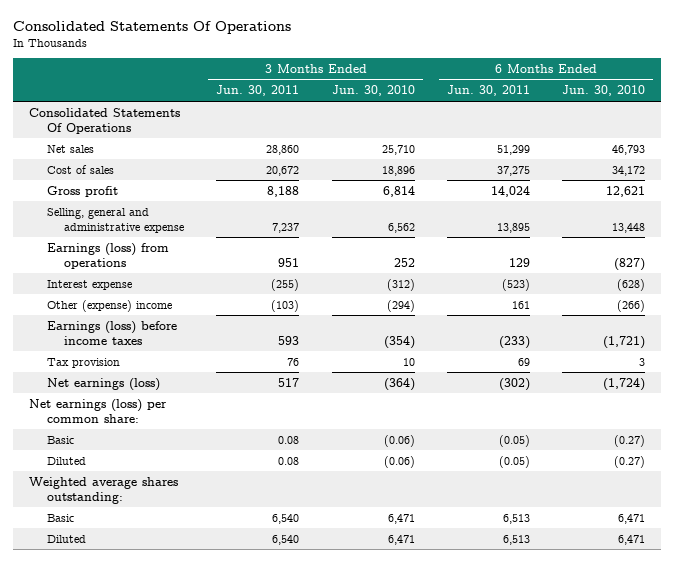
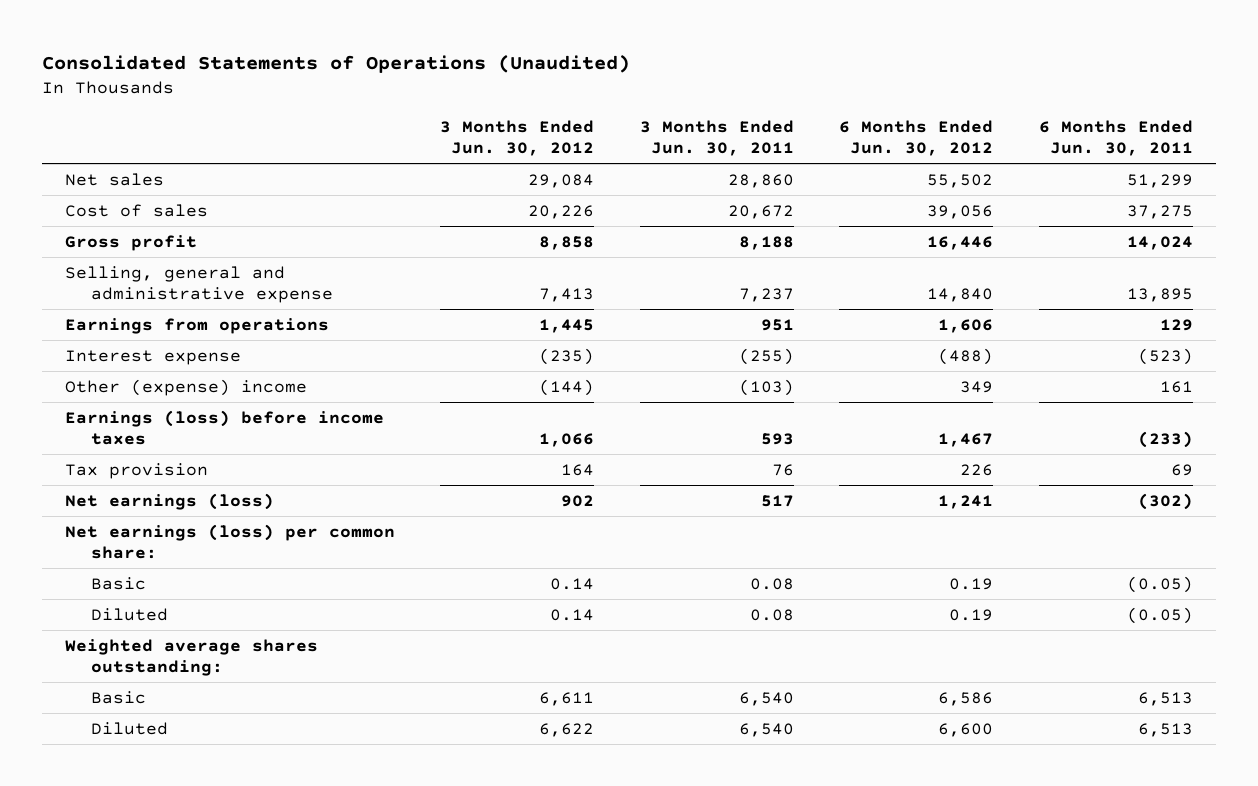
[12,20,291,34] Consolidated Statements Of Operations -> [41,55,630,74] Consolidated Statements of Operations (Unaudited)
[331,85,415,97] Jun. 30, 2010 -> none
[562,85,646,97] Jun. 30, 2010 -> none
none -> [440,120,595,156] 3 Months Ended Jun. 30, 2012
none -> [839,120,994,156] 6 Months Ended Jun. 30, 2012
[28,107,180,134] Consolidated Statements Of Operations -> none
[46,242,169,269] Earnings (loss) from operations -> [64,317,329,334] Earnings from operations

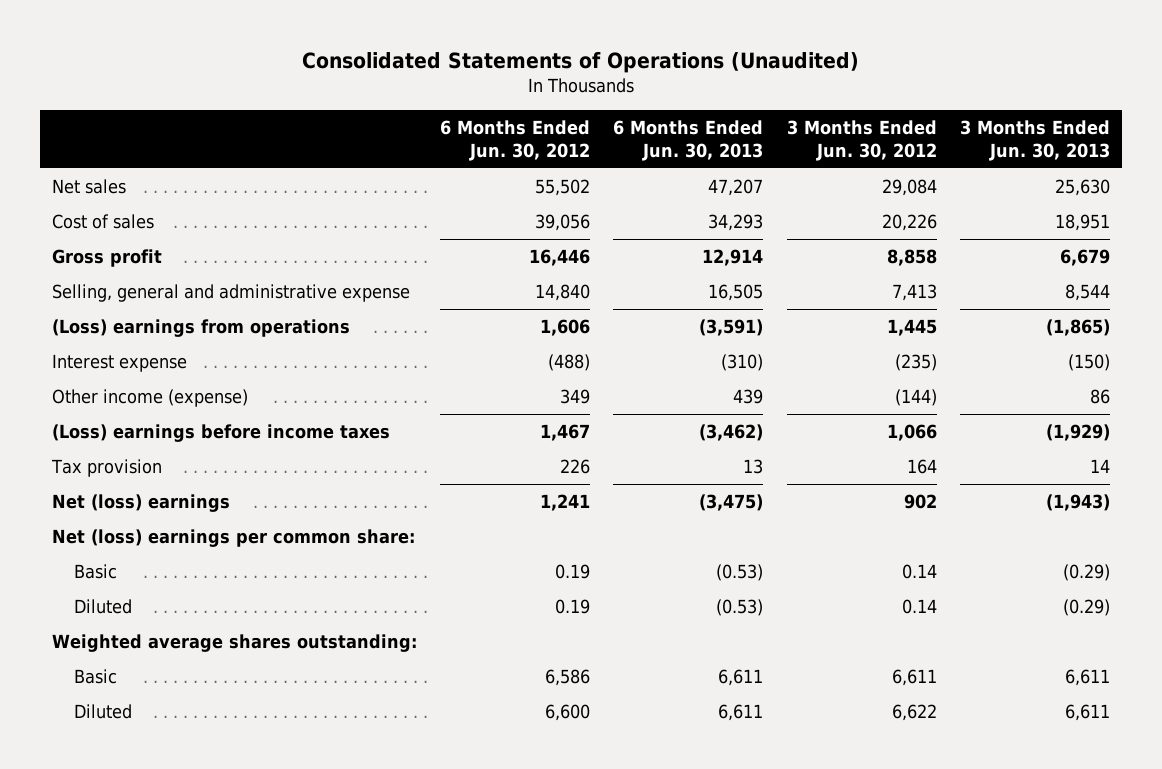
[639,120,794,156] 3 Months Ended Jun. 30, 2011 -> none
[1039,120,1194,156] 6 Months Ended Jun. 30, 2011 -> none
none -> [613,120,764,161] 6 Months Ended Jun. 30, 2013
none -> [960,120,1111,161] 3 Months Ended Jun. 30, 2013
[64,317,329,334] Earnings from operations -> [51,319,350,338] (Loss) earnings from operations
[64,378,307,396] Other (expense) income -> [51,389,248,408] Other income (expense)
[64,409,384,445] Earnings (loss) before income taxes -> [51,424,390,443] (Loss) earnings before income taxes
[64,492,274,510] Net earnings (loss) -> [51,494,230,513] Net (loss) earnings
[64,523,395,559] Net earnings (loss) per common share: -> [51,529,415,548] Net (loss) earnings per common share:

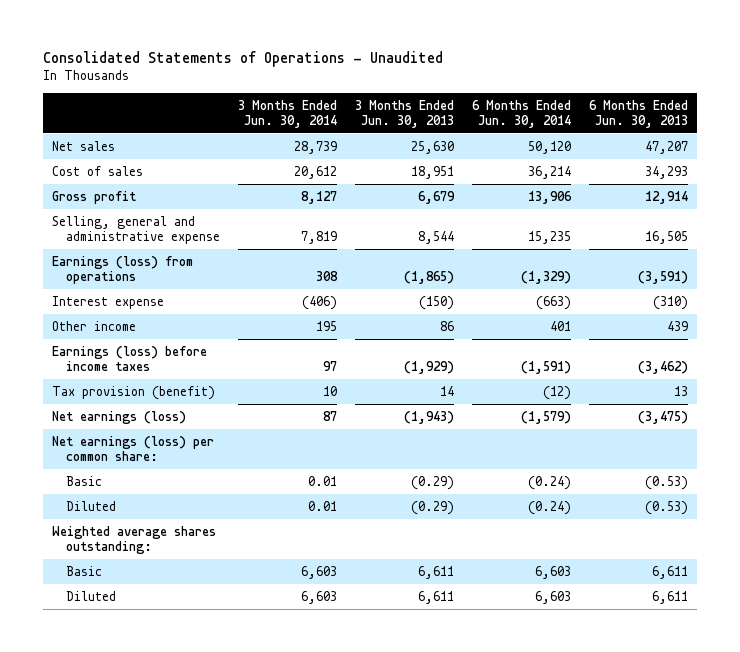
[301,51,859,73] Consolidated Statements of Operations (Unaudited) -> [42,50,443,67] Consolidated Statements of Operations - Unaudited
[439,120,590,161] 6 Months Ended Jun. 30, 2012 -> none
[786,120,937,161] 3 Months Ended Jun. 30, 2012 -> none
none -> [237,99,337,129] 3 Months Ended Jun. 30, 2014
none -> [472,99,572,129] 6 Months Ended Jun. 30, 2014
[51,319,350,338] (Loss) earnings from operations -> [51,255,193,285] Earnings (loss) from operations
[51,389,248,408] Other income (expense) -> [51,320,136,331] Other income
[51,424,390,443] (Loss) earnings before income taxes -> [51,345,207,372] Earnings (loss) before income taxes
[50,459,162,478] Tax provision -> [51,385,215,400] Tax provision (benefit)
[51,494,230,513] Net (loss) earnings -> [51,410,186,424] Net earnings (loss)
[51,529,415,548] Net (loss) earnings per common share: -> [51,435,214,462] Net earnings (loss) per common share:

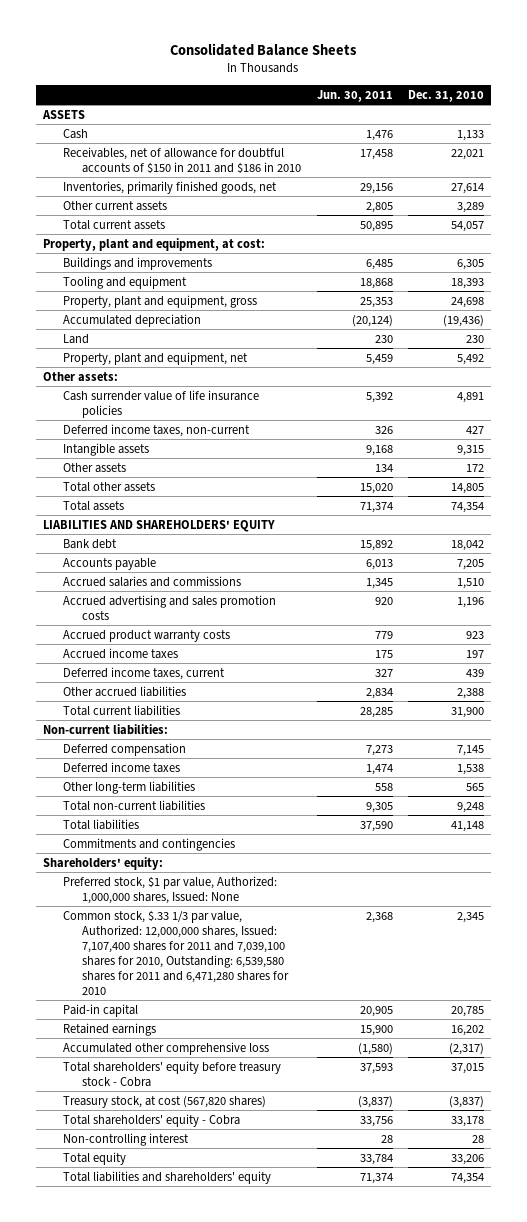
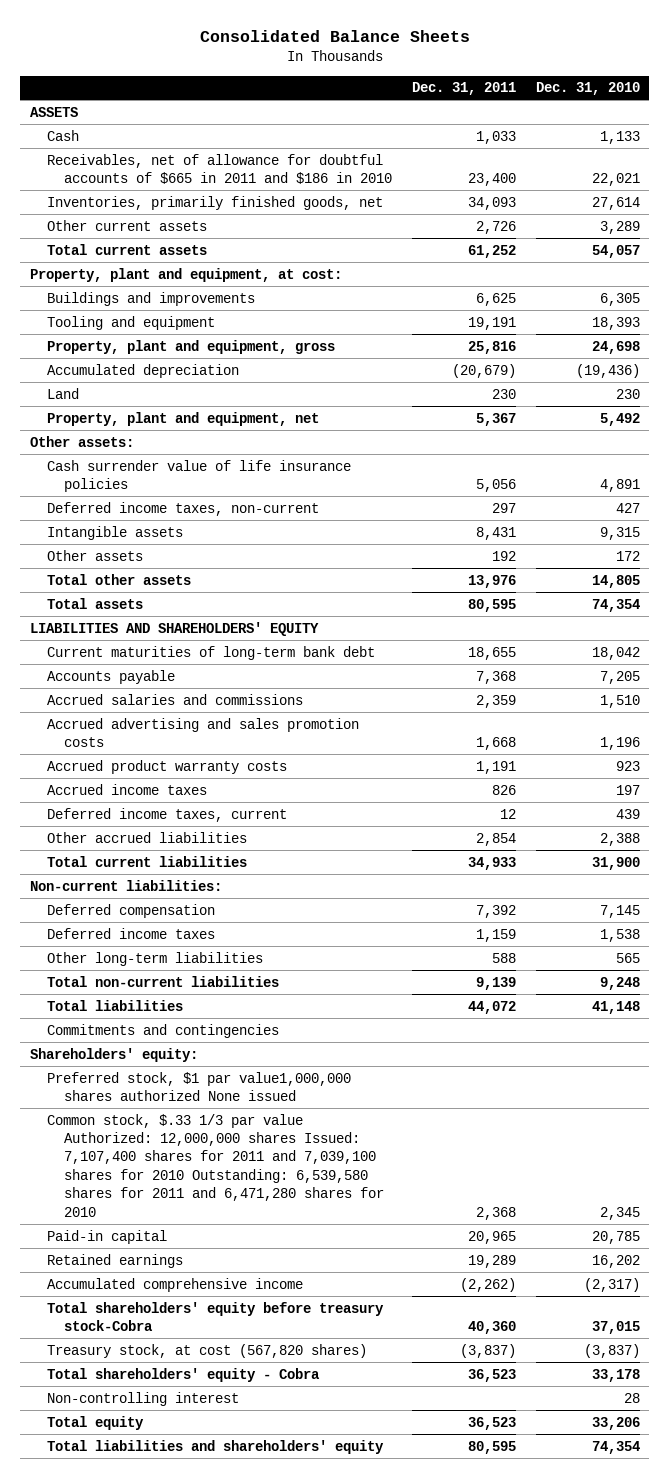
[316,89,393,102] Jun. 30, 2011 -> none
none -> [411,82,516,96] Dec. 31, 2011
[62,146,302,174] Receivables, net of allowance for doubtful accounts of $150 in 2011 and $186 in 2010 -> [46,153,393,184] Receivables, net of allowance for doubtful accounts of $665 in 2011 and $186 in 2010
[62,538,117,549] Bank debt -> [46,645,375,660] Current maturities of long-term bank debt
[62,875,277,904] Preferred stock, $1 par value, Authorized: 1,000,000 shares, Issued: None -> [46,1071,351,1101] Preferred stock, $1 par value1,000,000 shares authorized None issued
[62,909,290,995] Common stock, $.33 1/3 par value, Authorized: 12,000,000 shares, Issued: 7,107,400 shares for 2011 and 7,039,100 shares for 2010, Outstanding: 6,539,580 shares for 2011 and 6,471,280 shares for 2010 -> [46,1113,385,1217] Common stock, $.33 1/3 par value Authorized: 12,000,000 shares Issued: 7,107,400 shares for 2011 and 7,039,100 shares for 2010 Outstanding: 6,539,580 shares for 2011 and 6,471,280 shares for 2010
[62,1041,269,1055] Accumulated other comprehensive loss -> [46,1277,303,1292] Accumulated comprehensive income
[62,1060,281,1087] Total shareholders' equity before treasury stock - Cobra -> [46,1301,384,1331] Total shareholders' equity before treasury stock-Cobra

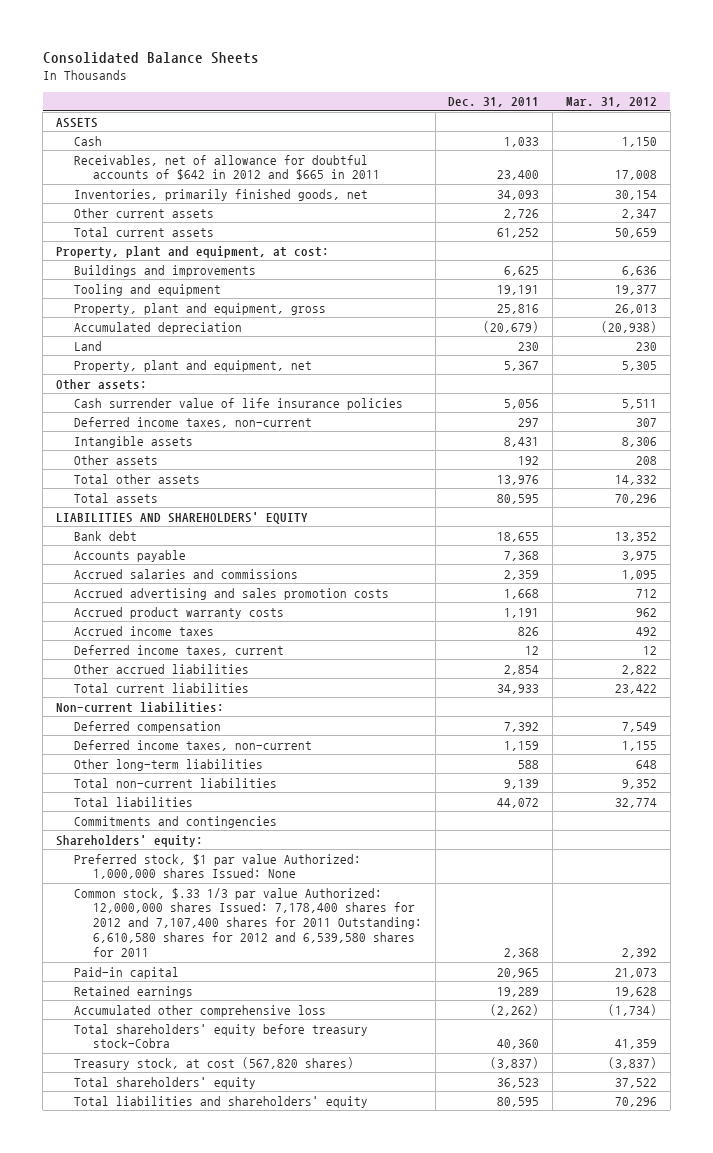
[535,82,640,96] Dec. 31, 2010 -> none
none -> [565,97,657,108] Mar. 31, 2012
[46,153,393,184] Receivables, net of allowance for doubtful accounts of $665 in 2011 and $186 in 2010 -> [74,154,381,181] Receivables, net of allowance for doubtful accounts of $642 in 2012 and $665 in 2011
[46,645,375,660] Current maturities of long-term bank debt -> [74,530,138,541] Bank debt
[46,927,215,939] Deferred income taxes -> [74,739,313,751] Deferred income taxes, non-current
[46,1071,351,1101] Preferred stock, $1 par value1,000,000 shares authorized None issued -> [74,853,362,880] Preferred stock, $1 par value Authorized: 1,000,000 shares Issued: None
[46,1113,385,1217] Common stock, $.33 1/3 par value Authorized: 12,000,000 shares Issued: 7,107,400 shares for 2011 and 7,039,100 shares for 2010 Outstanding: 6,539,580 shares for 2011 and 6,471,280 shares for 2010 -> [74,887,423,958] Common stock, $.33 1/3 par value Authorized: 12,000,000 shares Issued: 7,178,400 shares for 2012 and 7,107,400 shares for 2011 Outstanding: 6,610,580 shares for 2012 and 6,539,580 shares for 2011
[46,1277,303,1292] Accumulated comprehensive income -> [74,1004,327,1017] Accumulated other comprehensive loss
[46,1391,239,1406] Non-controlling interest -> none
[46,1415,144,1430] Total equity -> none
[46,1367,320,1382] Total shareholders' equity - Cobra -> [74,1076,257,1089] Total shareholders' equity

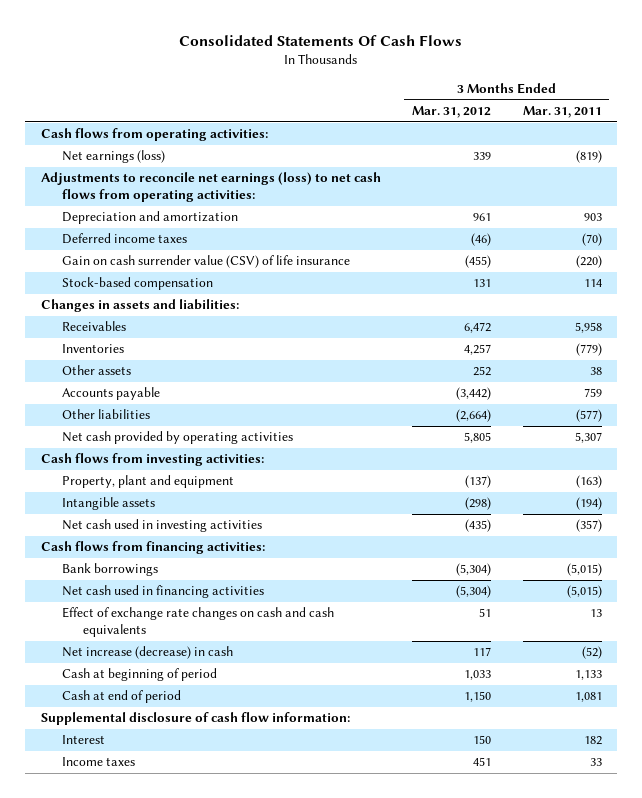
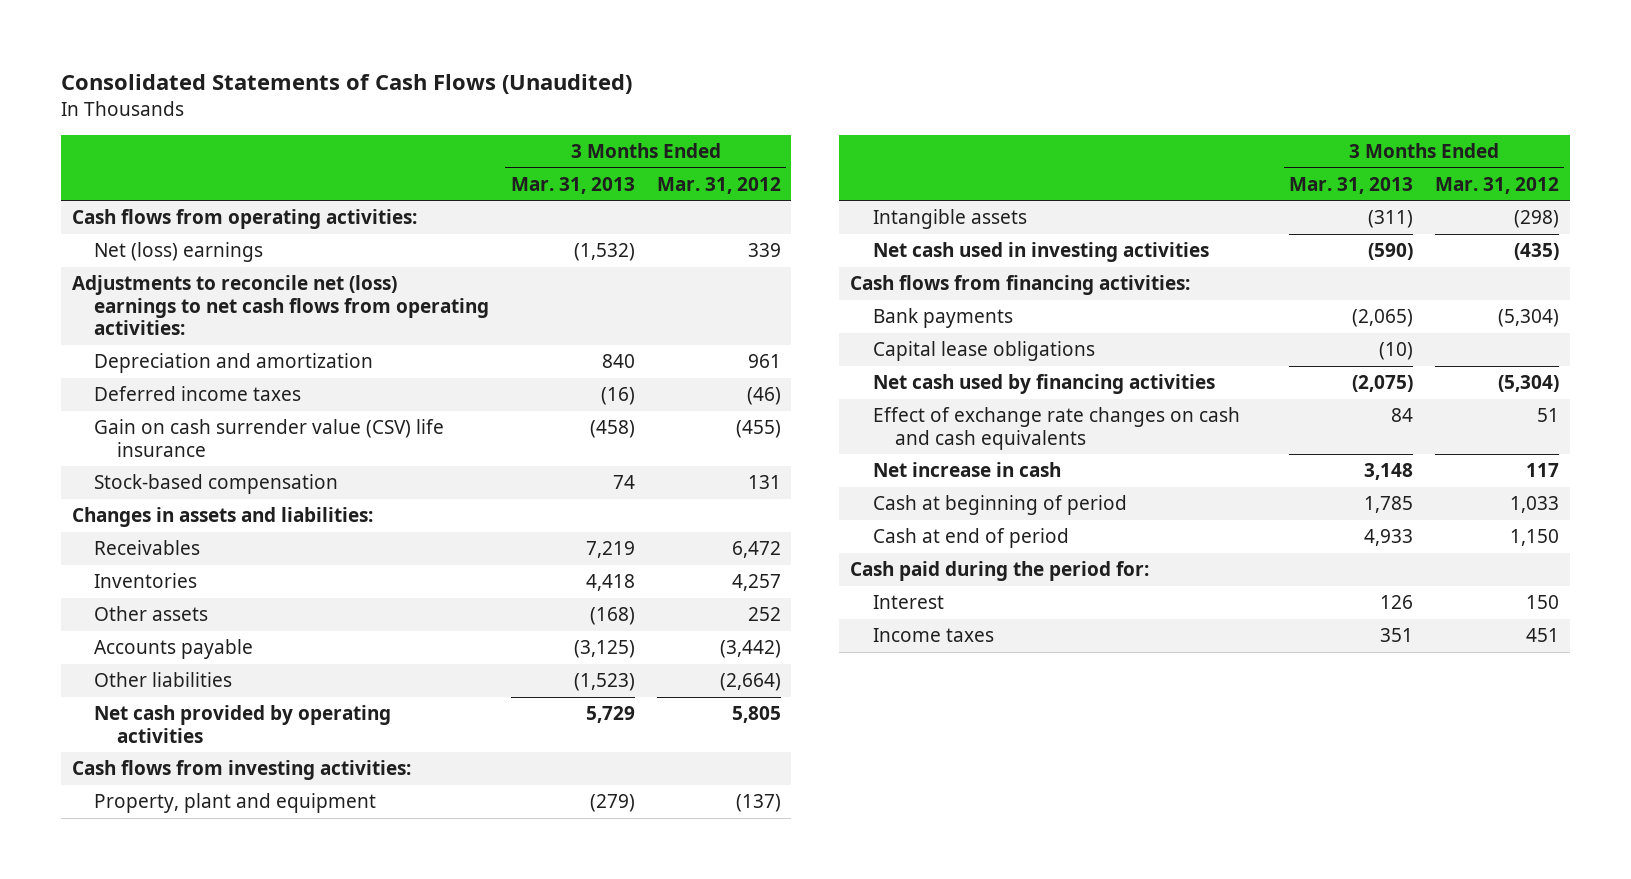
[179,34,463,46] Consolidated Statements Of Cash Flows -> [60,74,632,95] Consolidated Statements of Cash Flows (Unaudited)
[522,106,602,119] Mar. 31, 2011 -> none
none -> [510,176,635,194] Mar. 31, 2013
[61,150,165,164] Net earnings (loss) -> [94,242,264,263] Net (loss) earnings
[40,172,381,203] Adjustments to reconcile net earnings (loss) to net cash flows from operating activities: -> [71,275,490,336] Adjustments to reconcile net (loss) earnings to net cash flows from operating activities:
[61,255,350,269] Gain on cash surrender value (CSV) of life insurance -> [94,419,445,457] Gain on cash surrender value (CSV) life insurance
[61,563,158,577] Bank borrowings -> [872,308,1013,329] Bank payments
none -> [872,341,1095,362] Capital lease obligations
[61,585,264,599] Net cash used in financing activities -> [872,374,1215,395] Net cash used by financing activities
[61,646,233,660] Net increase (decrease) in cash -> [872,462,1061,478] Net increase in cash
[40,712,350,726] Supplemental disclosure of cash flow information: -> [849,561,1149,582] Cash paid during the period for:

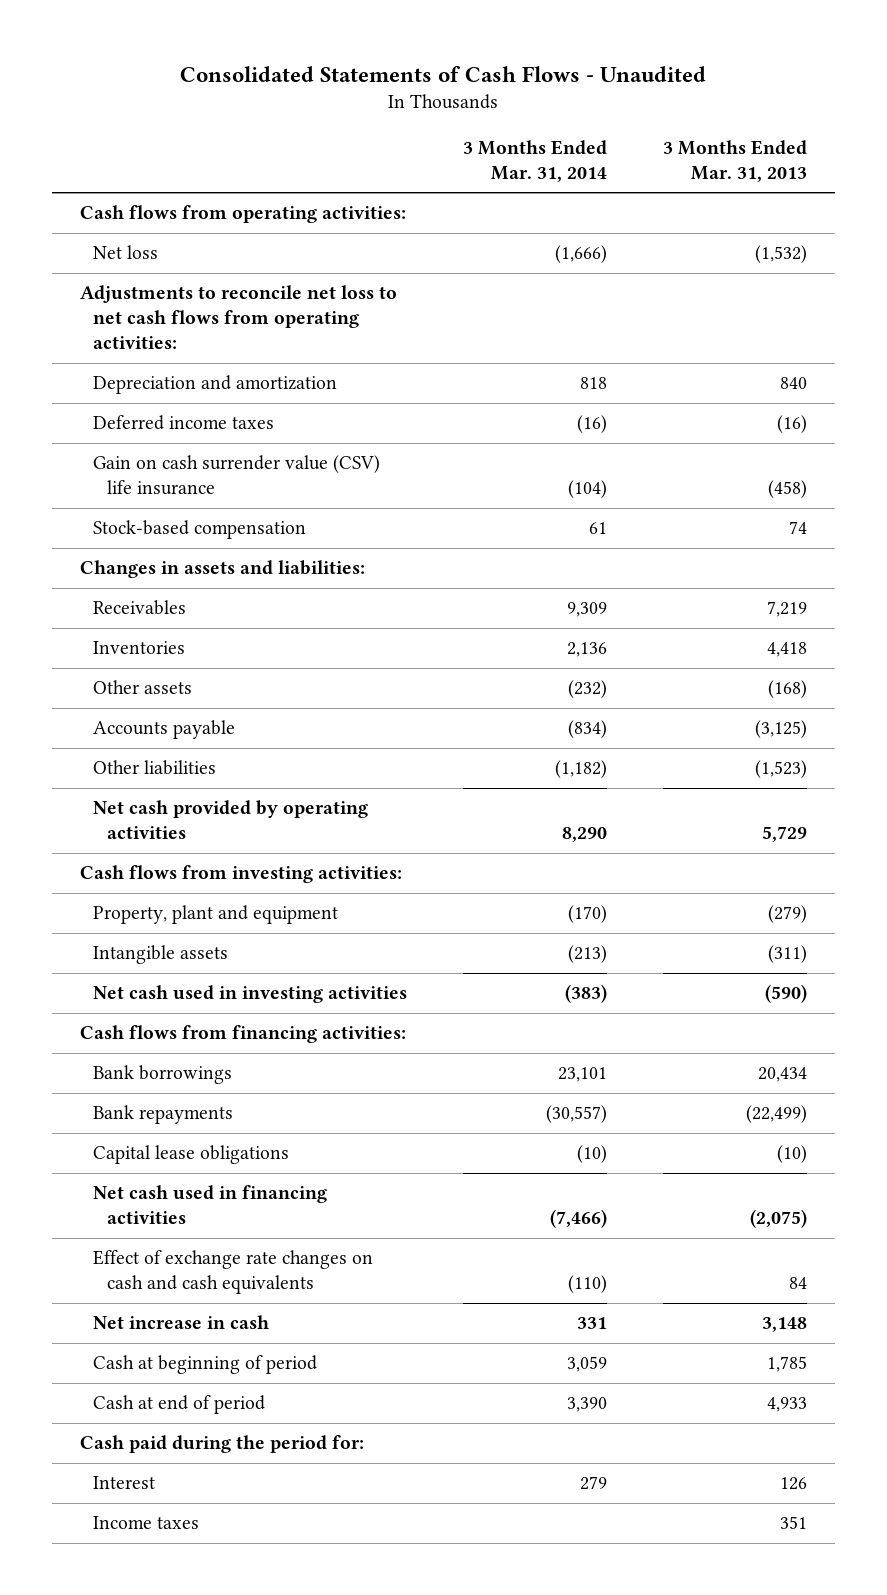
[60,74,632,95] Consolidated Statements of Cash Flows (Unaudited) -> [180,66,707,83] Consolidated Statements of Cash Flows - Unaudited
[656,176,781,194] Mar. 31, 2012 -> none
none -> [463,139,608,182] 3 Months Ended Mar. 31, 2014
[94,242,264,263] Net (loss) earnings -> [93,245,159,260] Net loss
[71,275,490,336] Adjustments to reconcile net (loss) earnings to net cash flows from operating activities: -> [79,285,397,350] Adjustments to reconcile net loss to net cash flows from operating activities:
[872,308,1013,329] Bank payments -> [93,1065,233,1085] Bank borrowings
[1352,309,1414,328] (2,065) -> [757,1067,807,1083] 20,434
none -> [93,1105,234,1125] Bank repayments
[872,374,1215,395] Net cash used by financing activities -> [93,1185,328,1225] Net cash used in financing activities

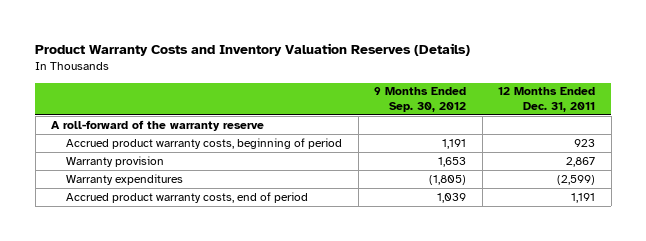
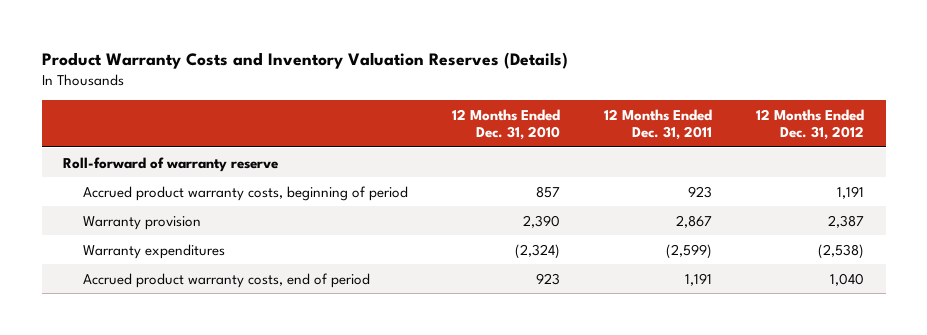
[374,87,467,112] 9 Months Ended Sep. 30, 2012 -> none
none -> [452,108,561,141] 12 Months Ended Dec. 31, 2010
none -> [755,108,864,141] 12 Months Ended Dec. 31, 2012
[51,119,265,131] A roll-forward of the warranty reserve -> [63,156,279,172] Roll-forward of warranty reserve

